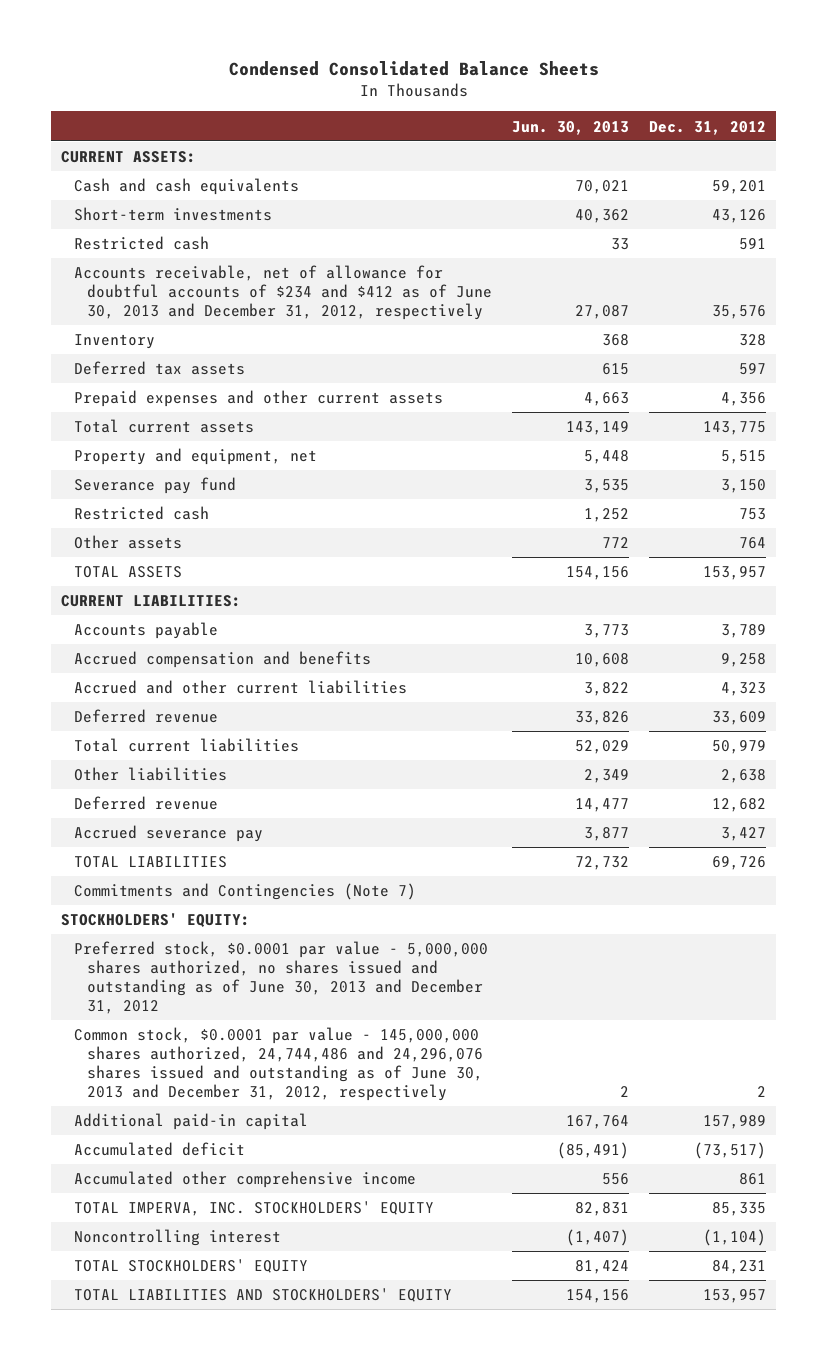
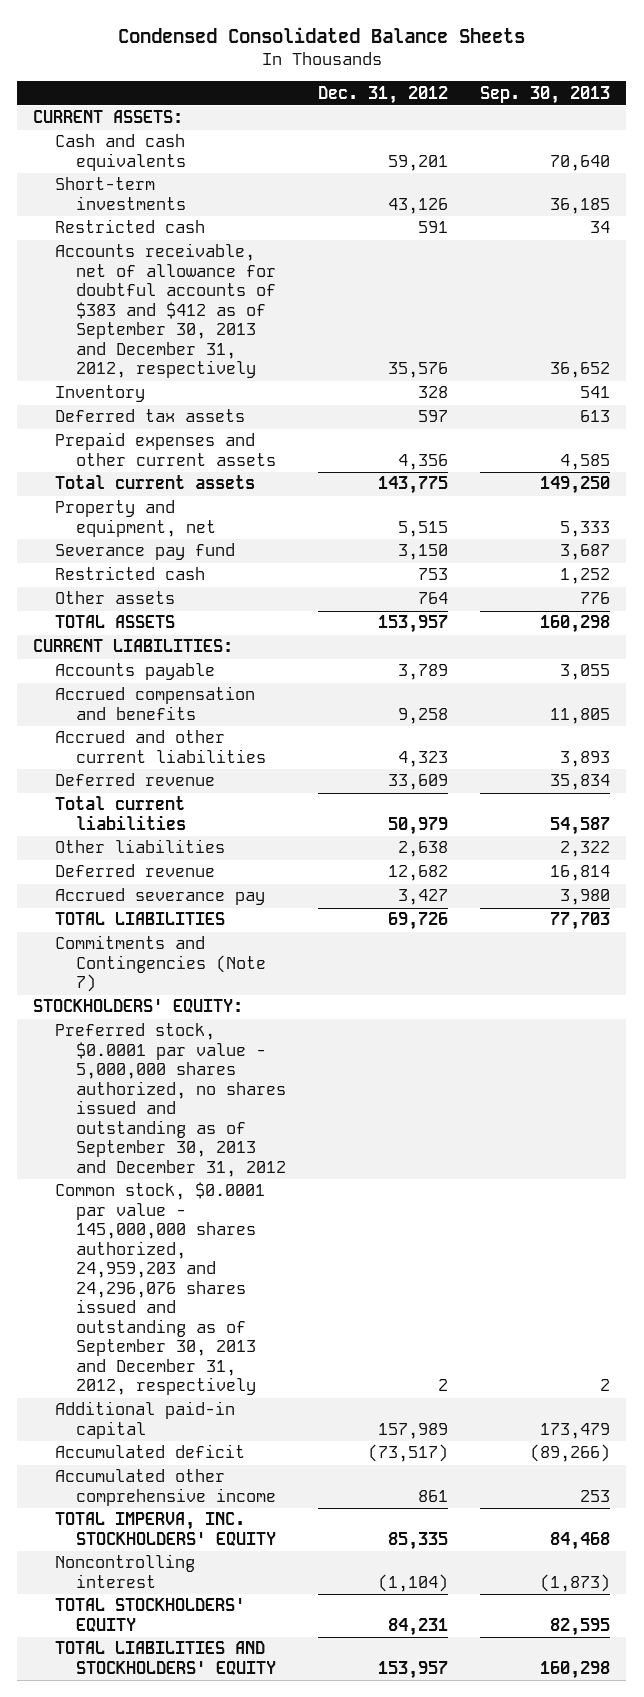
[512,120,630,135] Jun. 30, 2013 -> none
none -> [480,85,611,104] Sep. 30, 2013
[74,265,493,320] Accounts receivable, net of allowance for doubtful accounts of $234 and $412 as of June 30, 2013 and December 31, 2012, respectively -> [54,243,277,379] Accounts receivable, net of allowance for doubtful accounts of $383 and $412 as of September 30, 2013 and December 31, 2012, respectively
[74,941,489,1014] Preferred stock, $0.0001 par value - 5,000,000 shares authorized, no shares issued and outstanding as of June 30, 2013 and December 31, 2012 -> [54,1023,287,1177] Preferred stock, $0.0001 par value - 5,000,000 shares authorized, no shares issued and outstanding as of September 30, 2013 and December 31, 2012
[74,1027,484,1101] Common stock, $0.0001 par value - 145,000,000 shares authorized, 24,744,486 and 24,296,076 shares issued and outstanding as of June 30, 2013 and December 31, 2012, respectively -> [54,1182,265,1396] Common stock, $0.0001 par value - 145,000,000 shares authorized, 24,959,203 and 24,296,076 shares issued and outstanding as of September 30, 2013 and December 31, 2012, respectively

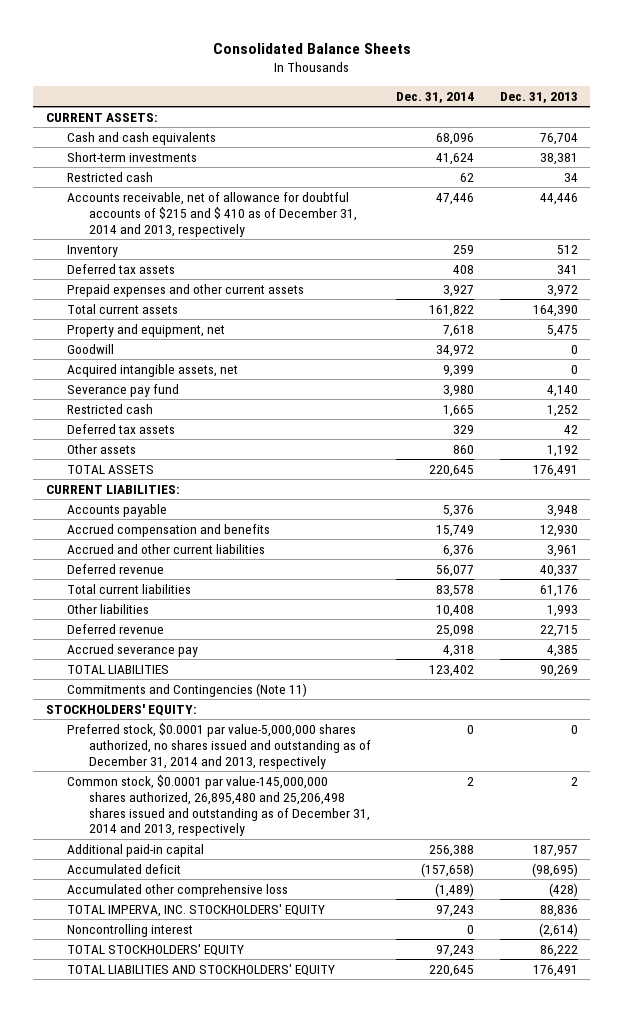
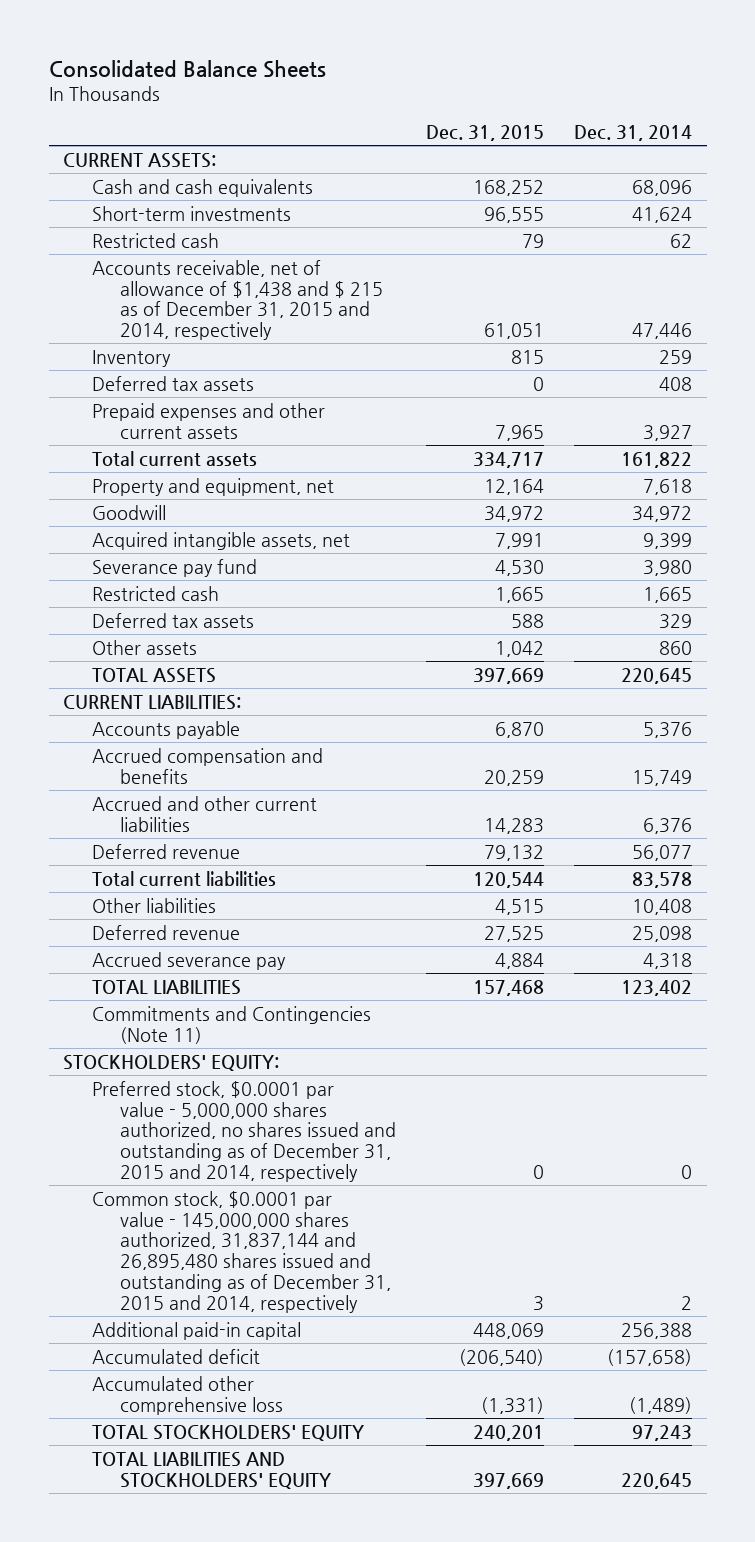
[499,91,578,103] Dec. 31, 2013 -> none
none -> [426,125,545,142] Dec. 31, 2015
[67,192,357,237] Accounts receivable, net of allowance for doubtful accounts of $215 and $ 410 as of December 31, 2014 and 2013, respectively -> [91,259,384,341] Accounts receivable, net of allowance of $1,438 and $ 215 as of December 31, 2015 and 2014, respectively
[67,723,371,769] Preferred stock, $0.0001 par value-5,000,000 shares authorized, no shares issued and outstanding as of December 31, 2014 and 2013, respectively -> [91,1080,397,1182] Preferred stock, $0.0001 par value - 5,000,000 shares authorized, no shares issued and outstanding as of December 31, 2015 and 2014, respectively
[67,775,370,837] Common stock, $0.0001 par value-145,000,000 shares authorized, 26,895,480 and 25,206,498 shares issued and outstanding as of December 31, 2014 and 2013, respectively -> [91,1190,392,1313] Common stock, $0.0001 par value - 145,000,000 shares authorized, 31,837,144 and 26,895,480 shares issued and outstanding as of December 31, 2015 and 2014, respectively
[67,904,326,918] TOTAL IMPERVA, INC. STOCKHOLDERS' EQUITY -> none
[67,924,194,938] Noncontrolling interest -> none

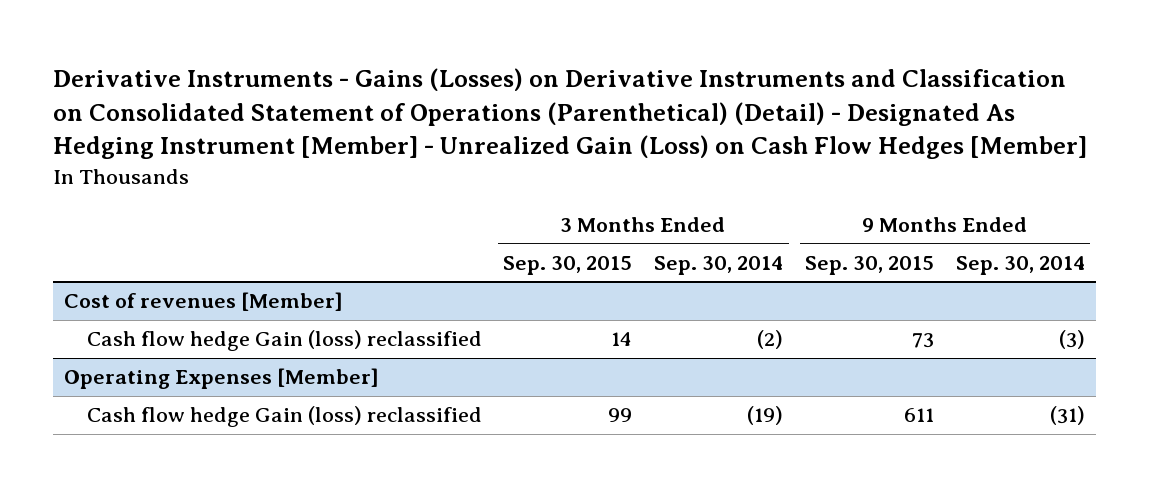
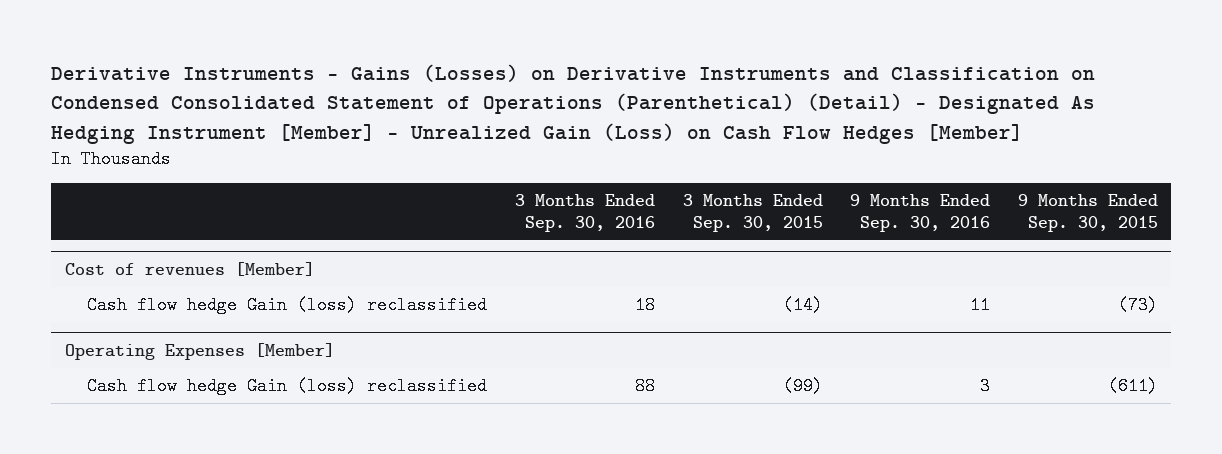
[53,68,1088,160] Derivative Instruments - Gains (Losses) on Derivative Instruments and Classification on Consolidated Statement of Operations (Parenthetical) (Detail) - Designated As Hedging Instrument [Member] - Unrealized Gain (Loss) on Cash Flow Hedges [Member] -> [50,64,1095,144] Derivative Instruments - Gains (Losses) on Derivative Instruments and Classification on Condensed Consolidated Statement of Operations (Parenthetical) (Detail) - Designated As Hedging Instrument [Member] - Unrealized Gain (Loss) on Cash Flow Hedges [Member]
[654,255,784,275] Sep. 30, 2014 -> none
[955,255,1085,275] Sep. 30, 2014 -> none
none -> [514,194,655,232] 3 Months Ended Sep. 30, 2016
none -> [850,194,991,232] 9 Months Ended Sep. 30, 2016
[611,332,633,347] 14 -> [782,296,823,315] (14)
[911,333,934,349] 73 -> [1117,296,1158,315] (73)
[608,408,633,423] 99 -> [782,377,823,396] (99)
[903,408,934,423] 611 -> [1107,377,1158,396] (611)

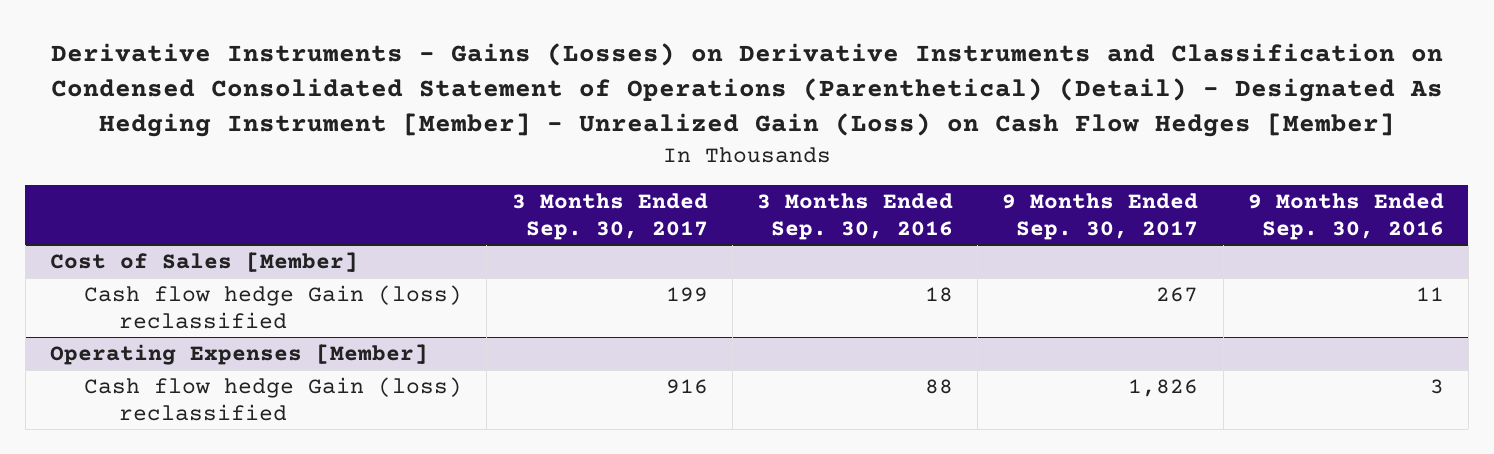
[682,194,823,232] 3 Months Ended Sep. 30, 2015 -> none
[1017,194,1158,232] 9 Months Ended Sep. 30, 2015 -> none
none -> [511,192,708,240] 3 Months Ended Sep. 30, 2017
none -> [1002,192,1199,240] 9 Months Ended Sep. 30, 2017
[64,262,315,277] Cost of revenues [Member] -> [49,251,358,272] Cost of Sales [Member]

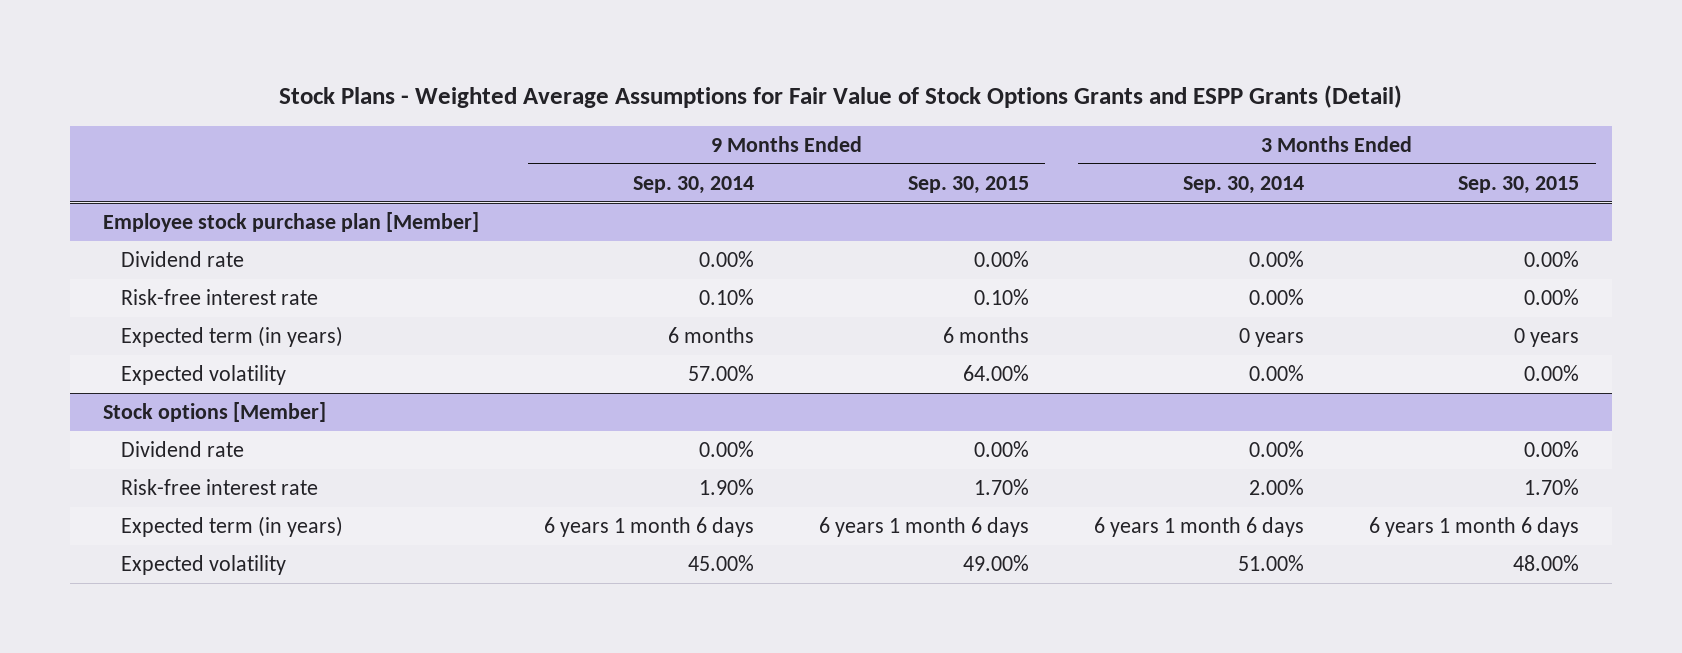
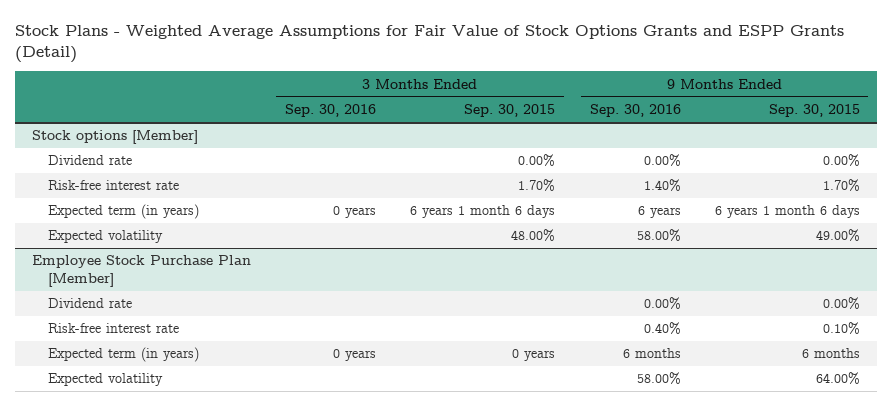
[633,175,755,194] Sep. 30, 2014 -> none
[1183,175,1305,194] Sep. 30, 2014 -> none
none -> [284,104,376,118] Sep. 30, 2016
none -> [589,104,681,118] Sep. 30, 2016
[102,211,479,232] Employee stock purchase plan [Member] -> none
[121,250,245,267] Dividend rate -> none
[121,288,319,305] Risk-free interest rate -> none
[121,325,344,347] Expected term (in years) -> none
[121,364,287,385] Expected volatility -> none
none -> [31,255,251,287] Employee Stock Purchase Plan [Member]
none -> [48,298,133,309] Dividend rate
none -> [48,323,180,334] Risk-free interest rate
none -> [48,347,200,363] Expected term (in years)
none -> [48,373,164,387] Expected volatility

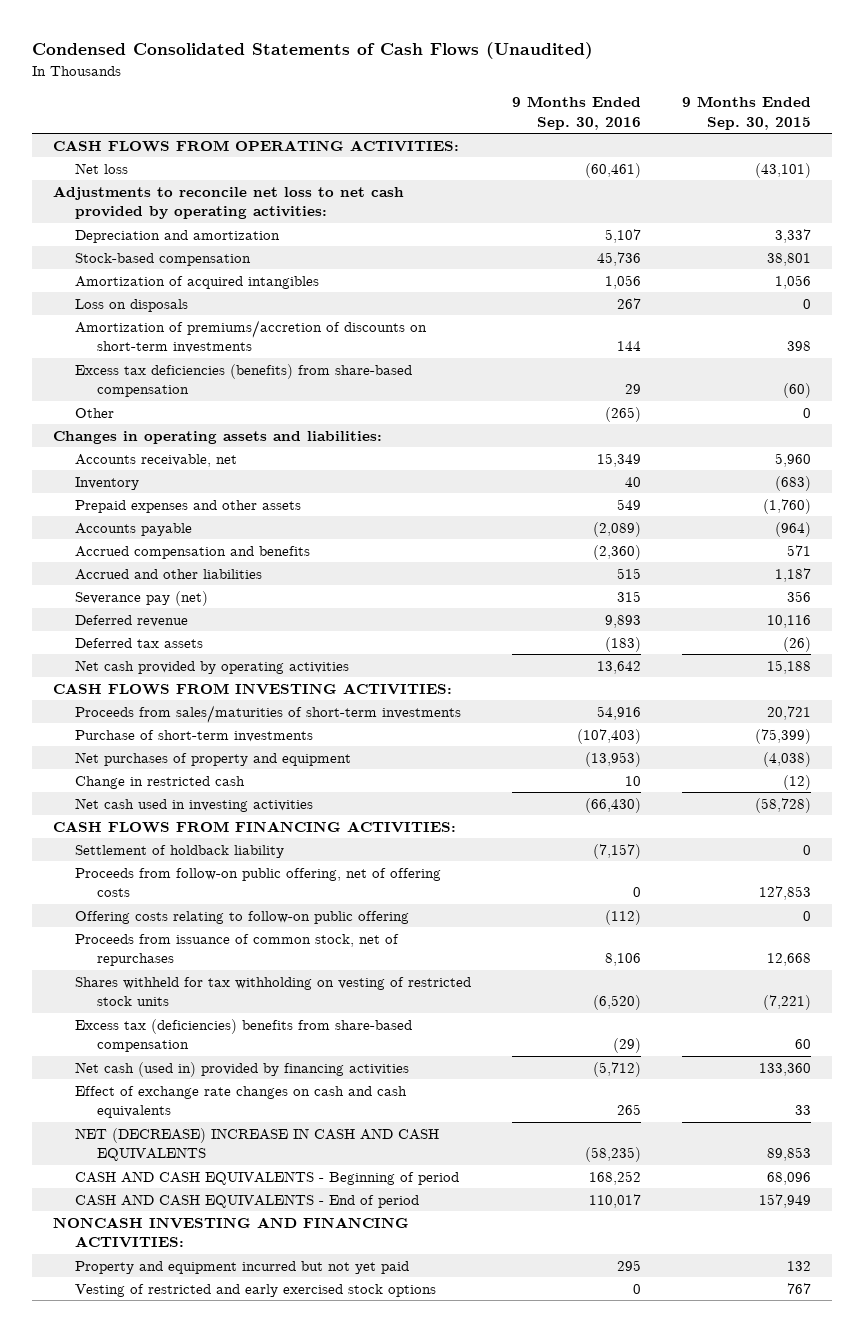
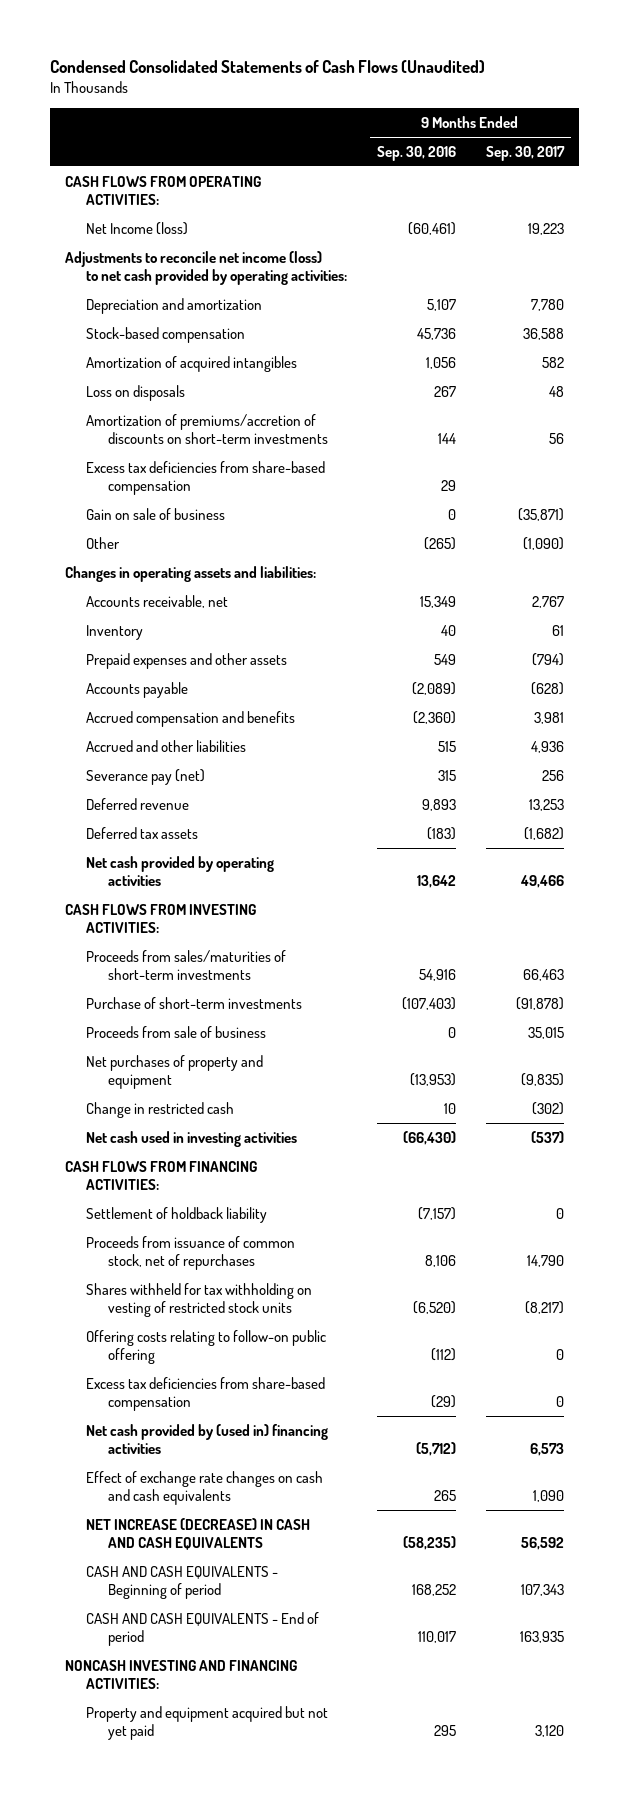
[682,96,812,130] 9 Months Ended Sep. 30, 2015 -> none
none -> [485,145,565,161] Sep. 30, 2017
[74,162,128,174] Net loss -> [86,221,189,235] Net Income (loss)
[52,185,404,220] Adjustments to reconcile net loss to net cash provided by operating activities: -> [64,250,348,285] Adjustments to reconcile net income (loss) to net cash provided by operating activities:
[74,363,412,398] Excess tax deficiencies (benefits) from share-based compensation -> [86,460,326,495] Excess tax deficiencies from share-based compensation
none -> [86,507,226,520] Gain on sale of business
none -> [86,1025,267,1038] Proceeds from sale of business
[74,867,441,898] Proceeds from follow-on public offering, net of offering costs -> none
[74,910,409,924] Offering costs relating to follow-on public offering -> [86,1329,327,1364] Offering costs relating to follow-on public offering
[74,1018,412,1053] Excess tax (deficiencies) benefits from share-based compensation -> [86,1376,326,1411] Excess tax deficiencies from share-based compensation
[74,1061,409,1077] Net cash (used in) provided by financing activities -> [86,1423,329,1454] Net cash provided by (used in) financing activities
[74,1127,439,1162] NET (DECREASE) INCREASE IN CASH AND CASH EQUIVALENTS -> [86,1517,311,1550] NET INCREASE (DECREASE) IN CASH AND CASH EQUIVALENTS
[74,1283,436,1297] Vesting of restricted and early exercised stock options -> none
[74,1260,409,1274] Property and equipment incurred but not yet paid -> [86,1705,329,1740] Property and equipment acquired but not yet paid

